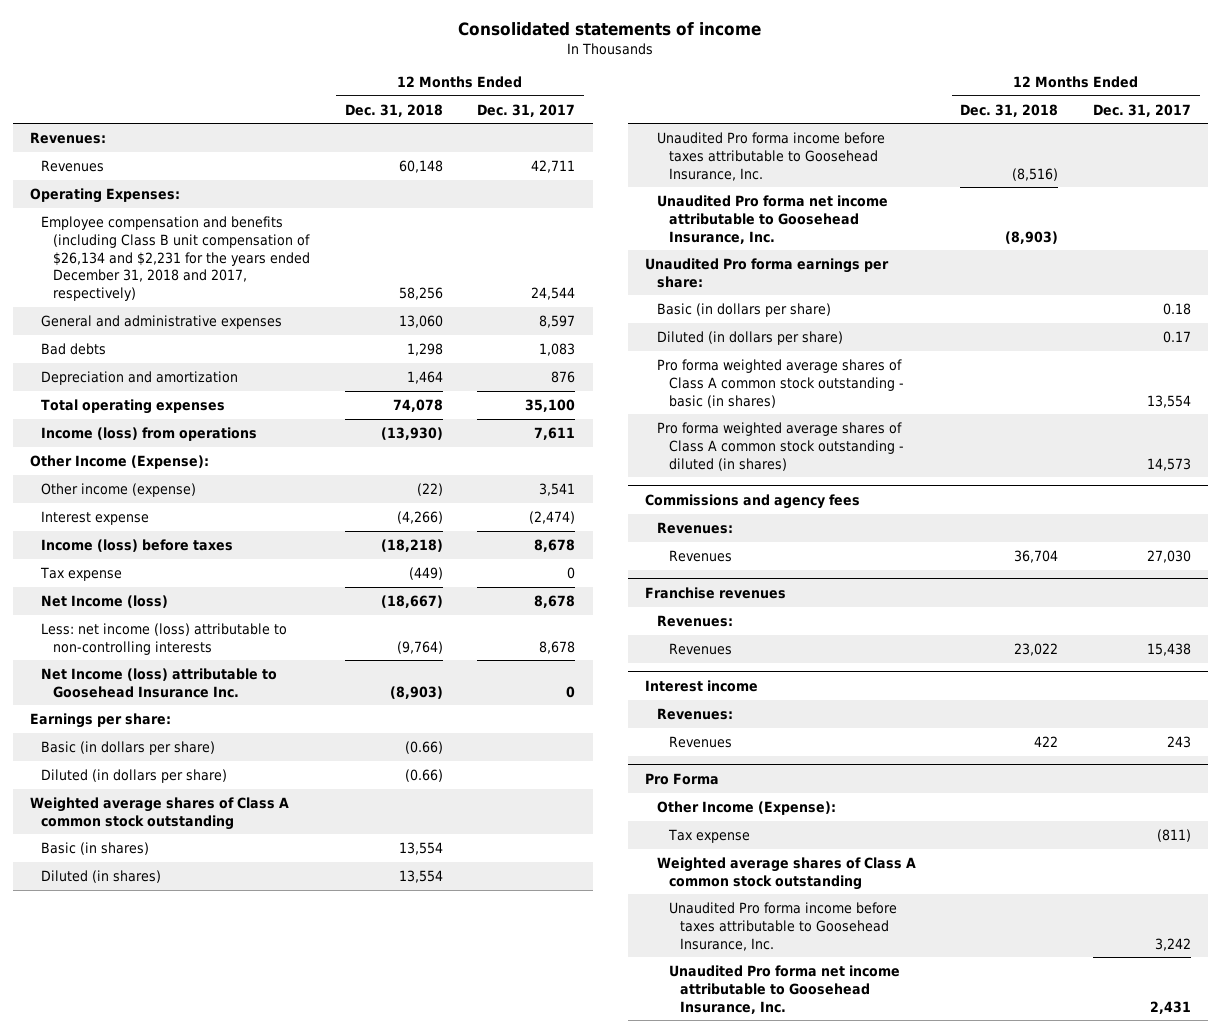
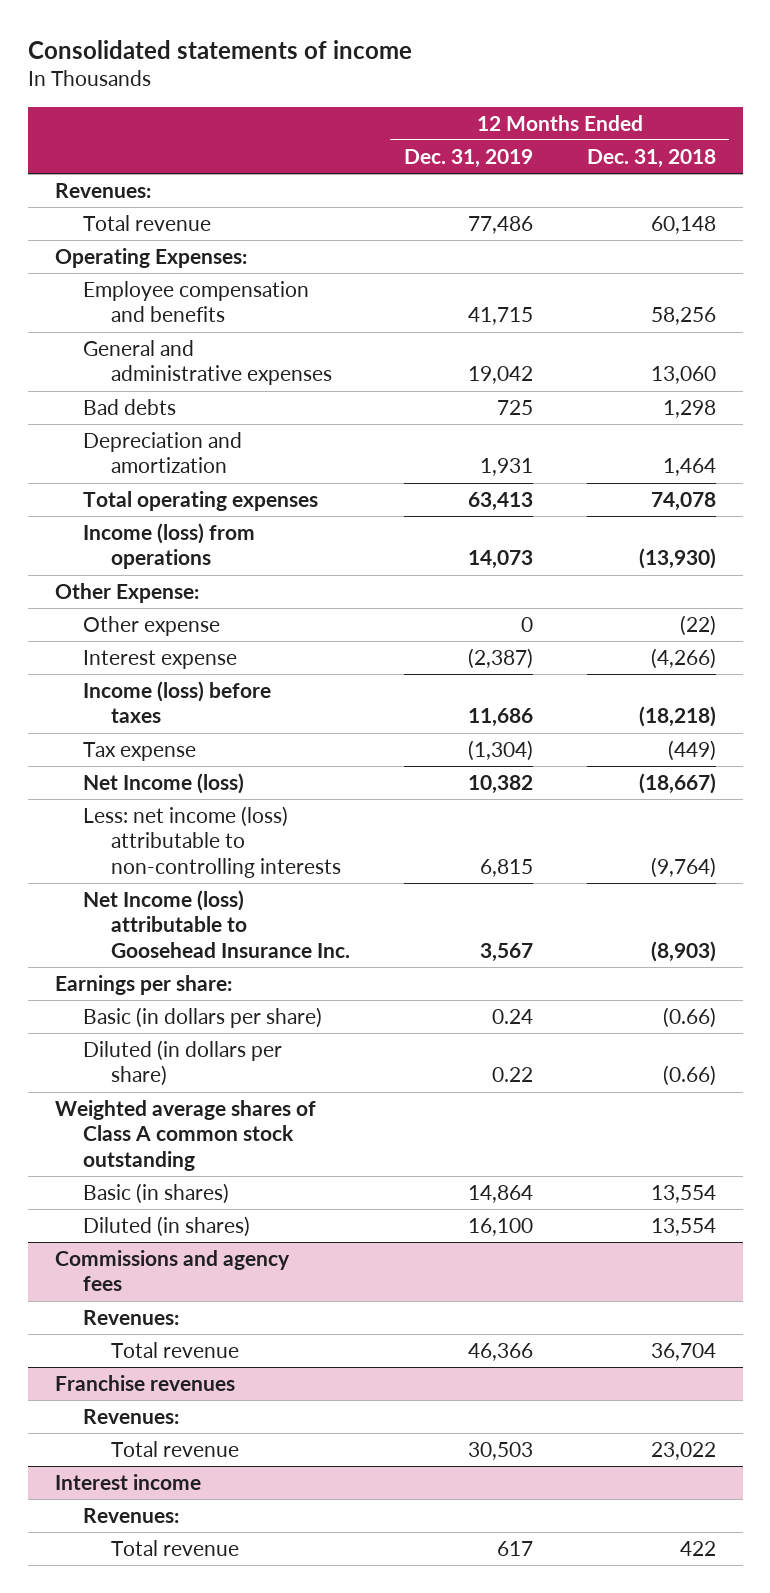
[477,103,576,117] Dec. 31, 2017 -> none
none -> [403,148,533,168] Dec. 31, 2019
[41,160,105,173] Revenues -> [82,214,211,231] Total revenue
[41,216,311,302] Employee compensation and benefits (including Class B unit compensation of $26,134 and $2,231 for the years ended December 31, 2018 and 2017, respectively) -> [82,280,309,323] Employee compensation and benefits
[29,455,209,470] Other Income (Expense): -> [54,582,199,603] Other Expense:
[41,483,197,498] Other income (expense) -> [82,615,220,636] Other expense
[656,132,885,181] Unaudited Pro forma income before taxes attributable to Goosehead Insurance, Inc. -> none
[656,195,888,244] Unaudited Pro forma net income attributable to Goosehead Insurance, Inc. -> none
[645,258,890,288] Unaudited Pro forma earnings per share: -> none
[656,303,831,318] Basic (in dollars per share) -> none
[656,331,843,346] Diluted (in dollars per share) -> none
[656,359,904,408] Pro forma weighted average shares of Class A common stock outstanding - basic (in shares) -> none
[656,422,904,471] Pro forma weighted average shares of Class A common stock outstanding - diluted (in shares) -> none
[668,550,732,563] Revenues -> [111,1341,240,1358] Total revenue
[668,643,732,656] Revenues -> [111,1440,240,1457] Total revenue
[645,772,720,785] Pro Forma -> none
[656,801,836,816] Other Income (Expense): -> none
[667,829,750,844] Tax expense -> none
[656,857,916,890] Weighted average shares of Class A common stock outstanding -> none
[668,902,897,951] Unaudited Pro forma income before taxes attributable to Goosehead Insurance, Inc. -> none
[668,965,900,1014] Unaudited Pro forma net income attributable to Goosehead Insurance, Inc. -> none
[668,736,732,749] Revenues -> [111,1539,240,1556] Total revenue

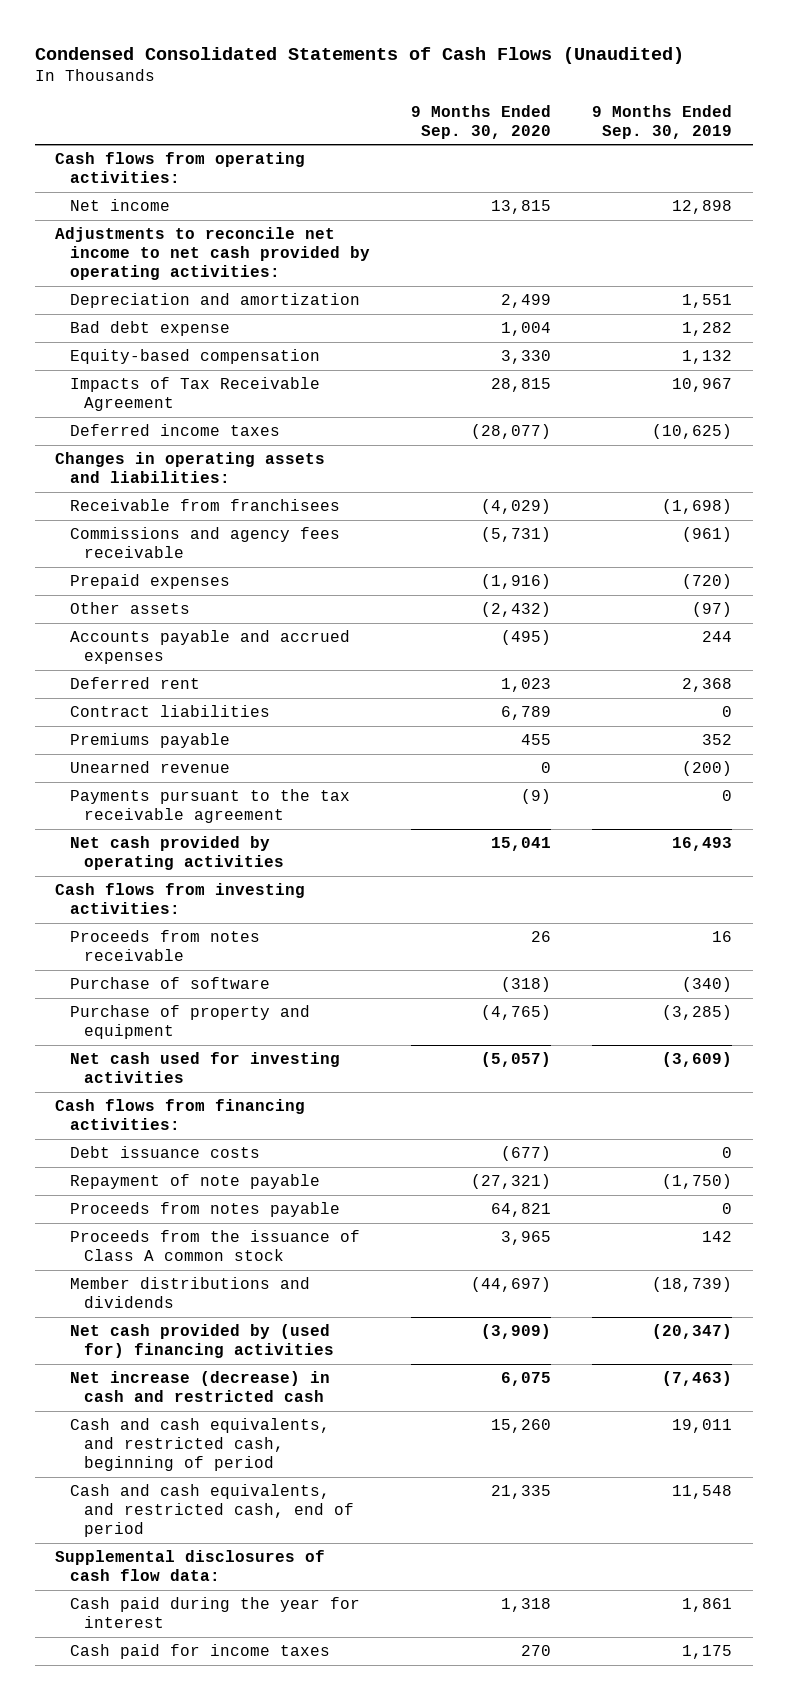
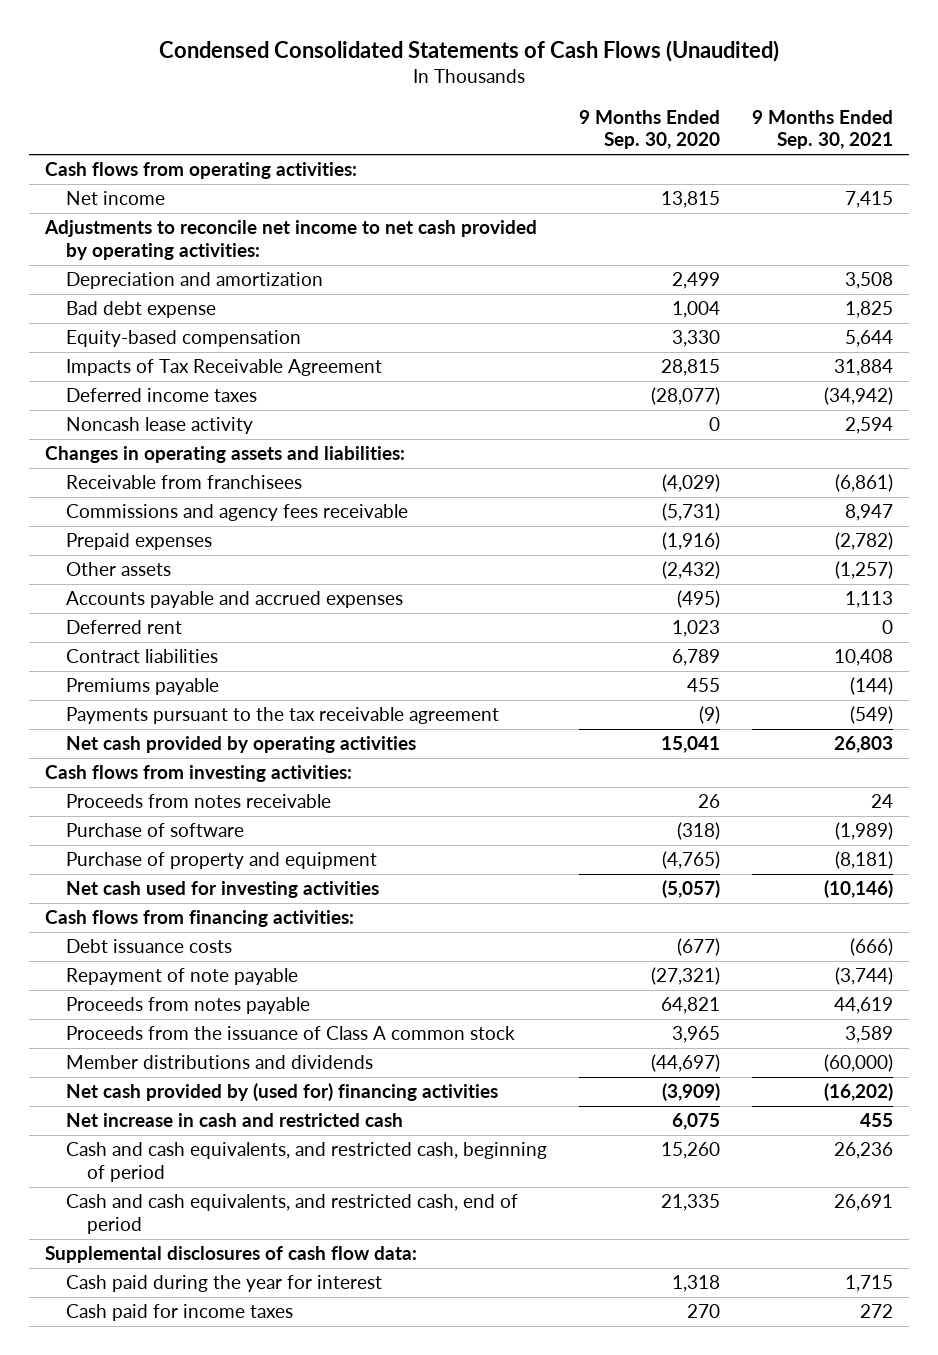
[591,104,732,139] 9 Months Ended Sep. 30, 2019 -> none
none -> [752,109,894,150] 9 Months Ended Sep. 30, 2021
none -> [66,417,254,435] Noncash lease activity
[69,761,230,774] Unearned revenue -> none
[69,1371,330,1403] Net increase (decrease) in cash and restricted cash -> [66,1113,404,1128] Net increase in cash and restricted cash

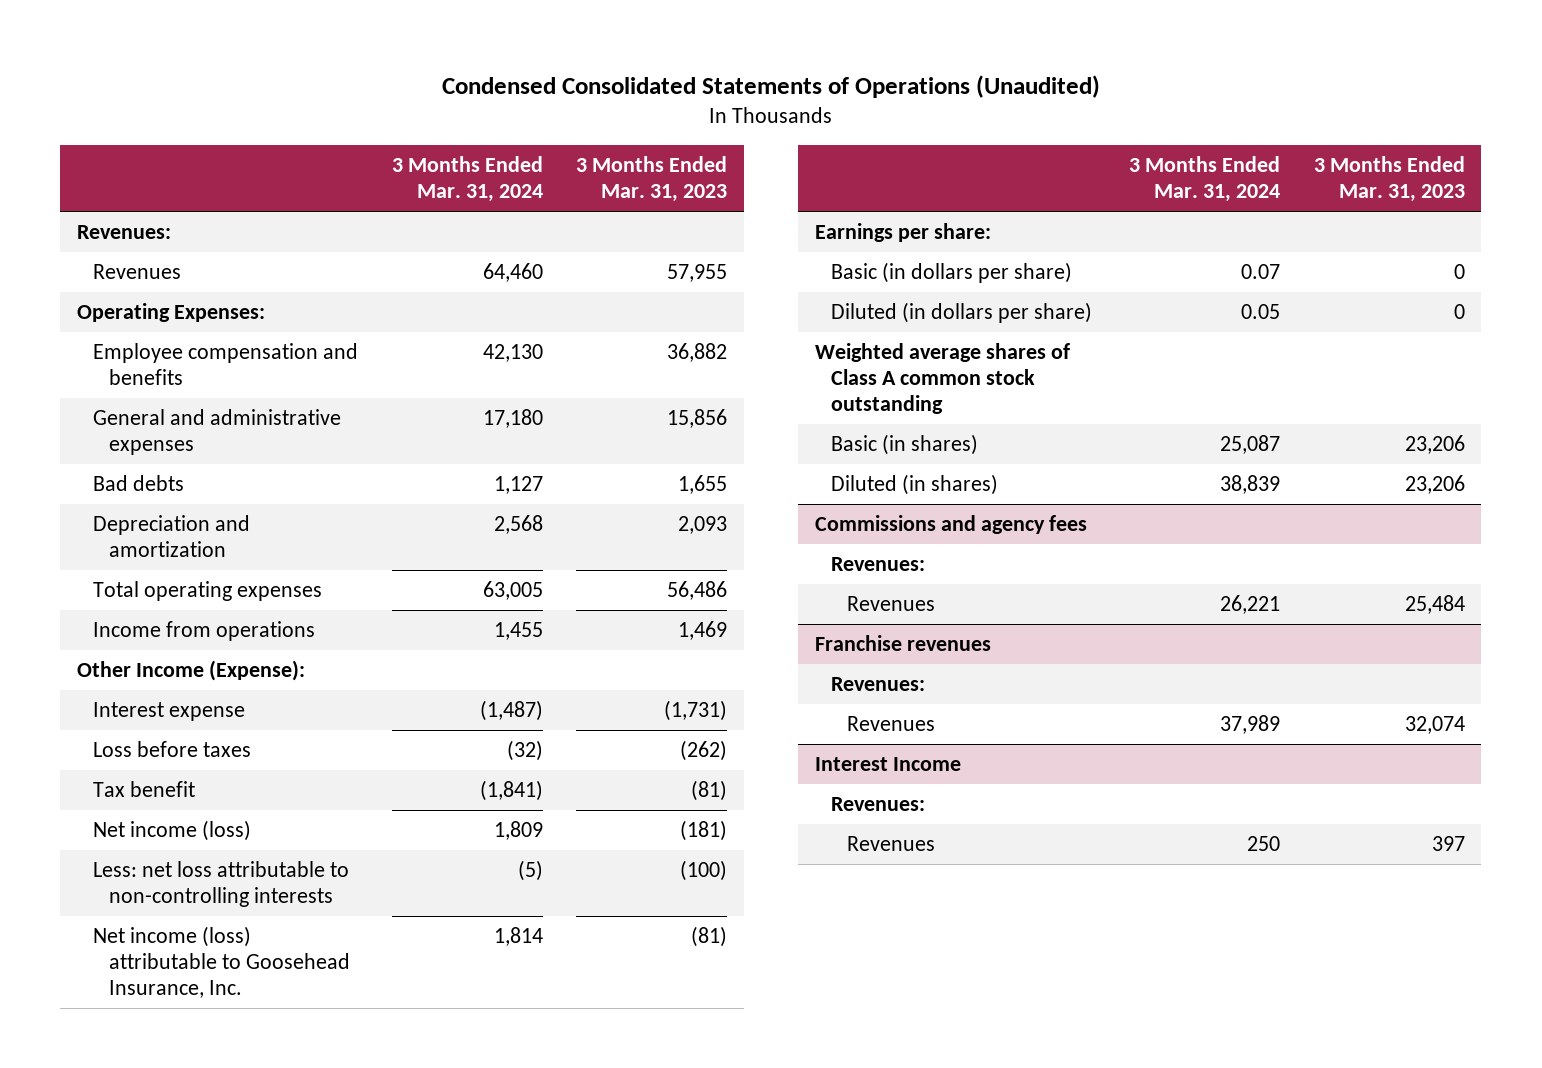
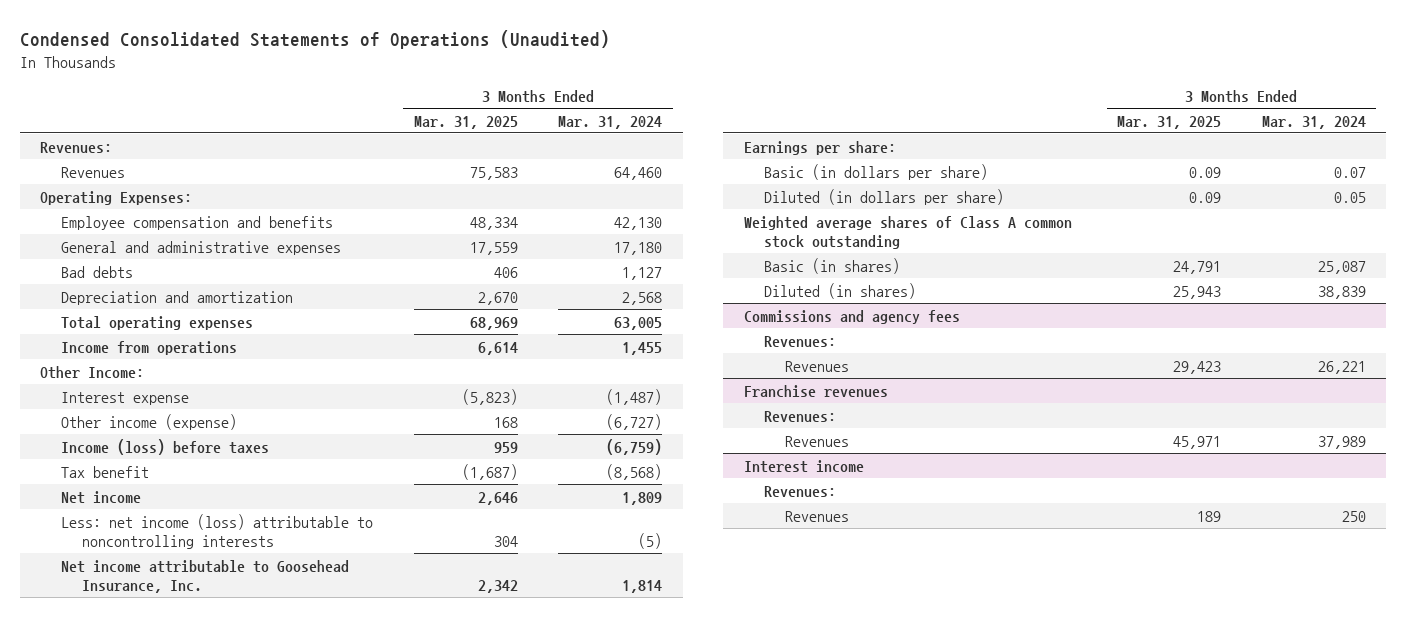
[576,156,728,203] 3 Months Ended Mar. 31, 2023 -> none
none -> [413,115,518,129] Mar. 31, 2025
[77,660,306,682] Other Income (Expense): -> [40,365,145,379] Other Income:
none -> [60,413,237,430] Other income (expense)
[93,741,252,758] Loss before taxes -> [60,438,269,455] Income (loss) before taxes
[506,740,543,762] (32) -> [606,438,663,455] (6,759)
[479,780,543,802] (1,841) -> [606,463,663,480] (8,568)
[93,820,252,842] Net income (loss) -> [60,490,141,504] Net income
[93,861,350,908] Less: net loss attributable to non-controlling interests -> [60,513,373,549] Less: net income (loss) attributable to noncontrolling interests
[93,926,351,998] Net income (loss) attributable to Goosehead Insurance, Inc. -> [60,559,349,593] Net income attributable to Goosehead Insurance, Inc.
[814,757,961,772] Interest Income -> [743,459,864,473] Interest income

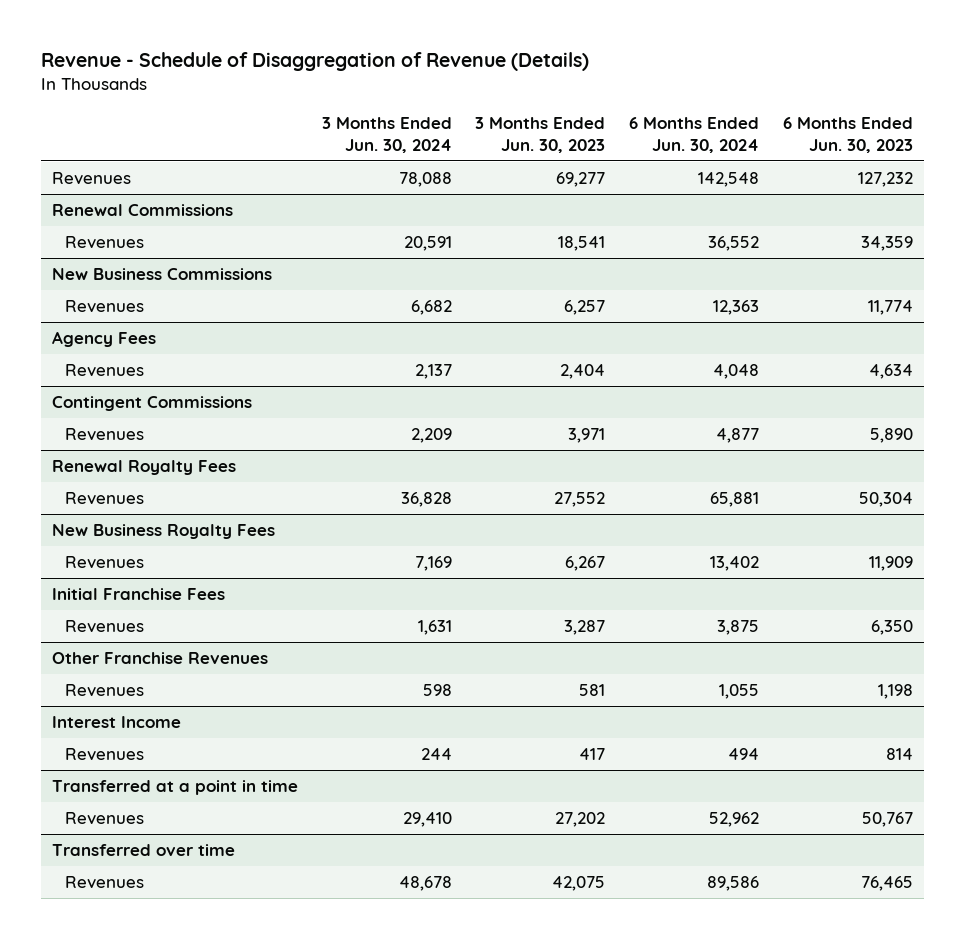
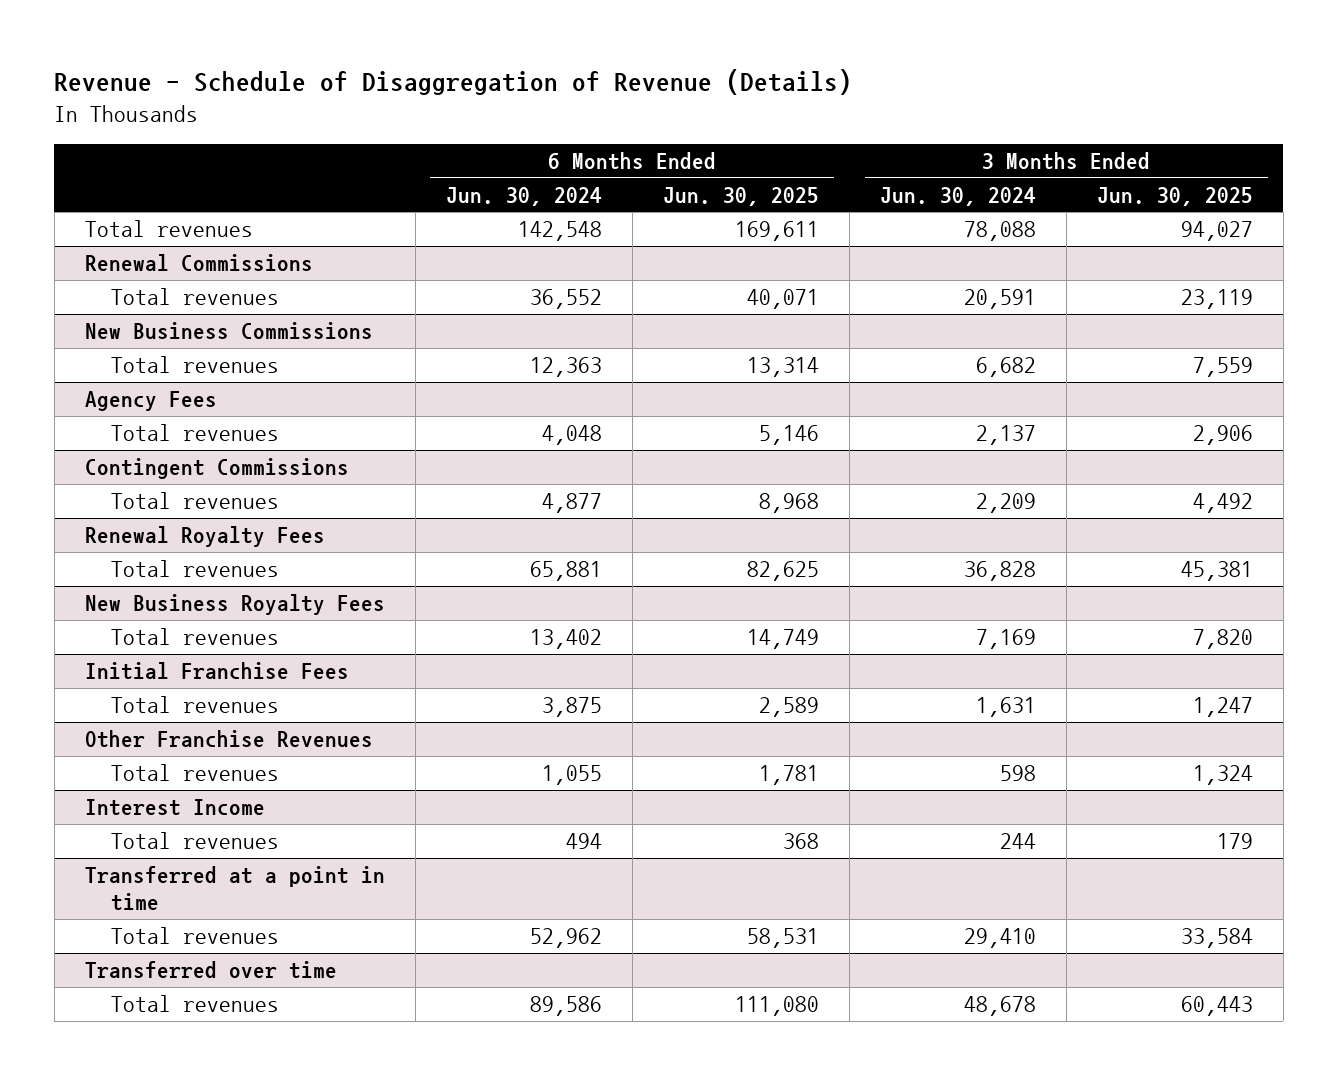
[475,117,606,153] 3 Months Ended Jun. 30, 2023 -> none
[782,117,913,153] 6 Months Ended Jun. 30, 2023 -> none
none -> [662,186,819,206] Jun. 30, 2025
none -> [1096,186,1253,206] Jun. 30, 2025
[52,172,132,186] Revenues -> [84,220,253,238] Total revenues
[65,236,145,250] Revenues -> [110,288,279,306] Total revenues
[65,300,145,314] Revenues -> [110,356,279,374] Total revenues
[65,364,145,378] Revenues -> [110,424,279,442] Total revenues
[65,428,145,442] Revenues -> [110,492,279,510] Total revenues
[65,492,145,506] Revenues -> [110,560,279,578] Total revenues
[65,556,145,570] Revenues -> [110,628,279,646] Total revenues
[65,620,145,634] Revenues -> [110,696,279,714] Total revenues
[65,684,145,698] Revenues -> [110,764,279,782] Total revenues
[65,748,145,762] Revenues -> [110,832,279,850] Total revenues
[65,812,145,826] Revenues -> [110,927,279,945] Total revenues
[65,876,145,890] Revenues -> [110,995,279,1013] Total revenues

